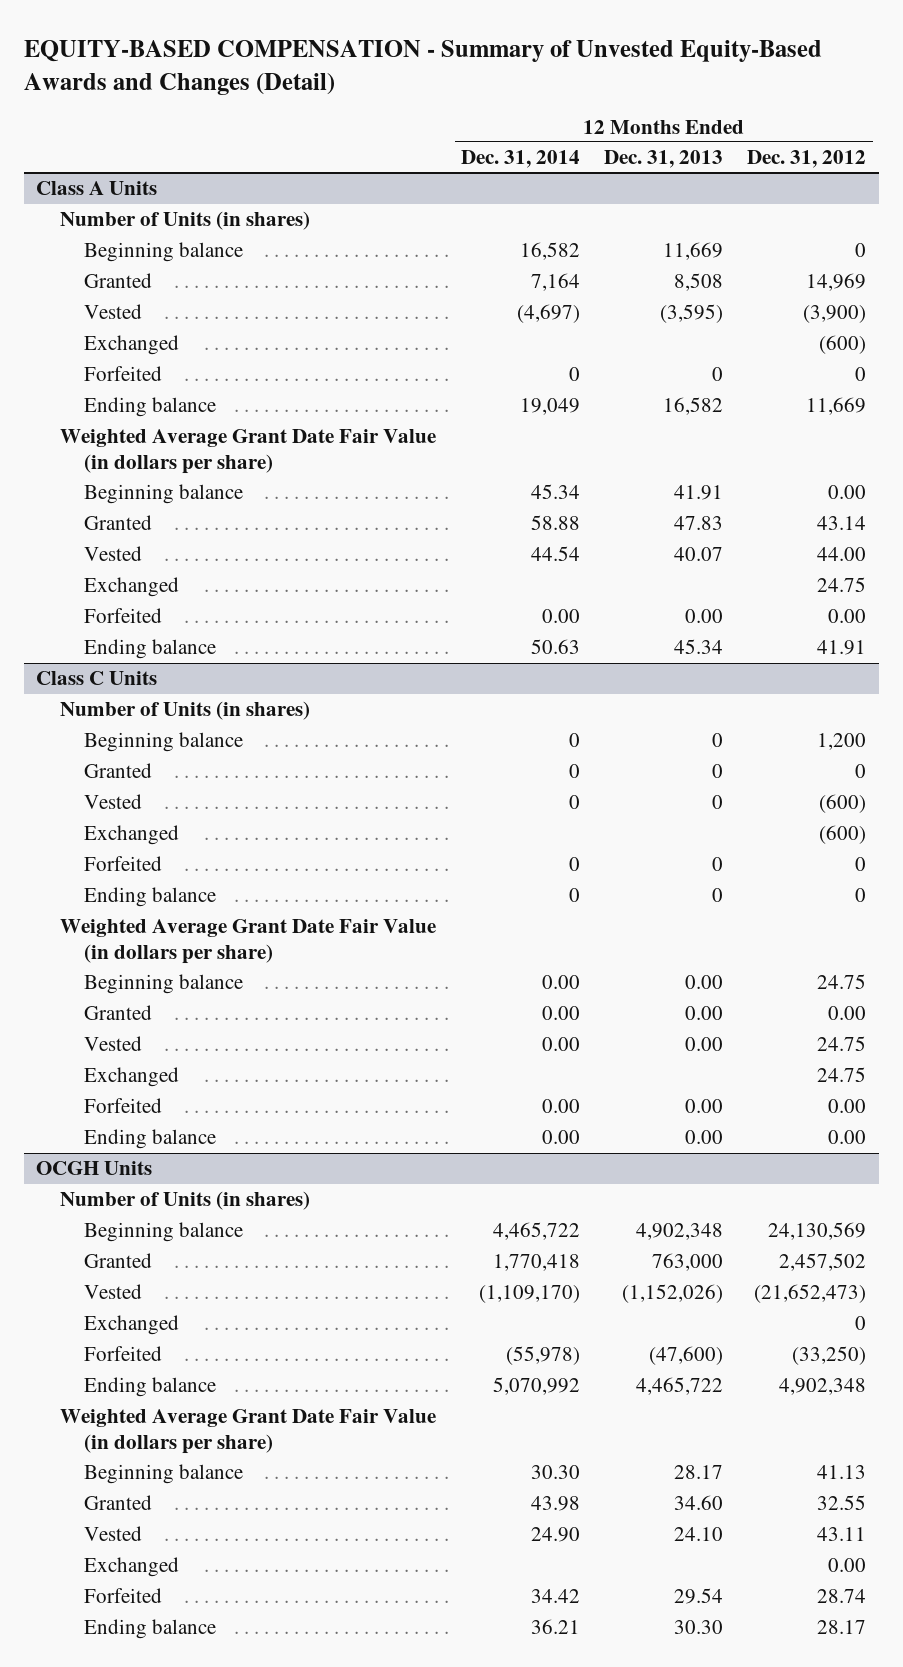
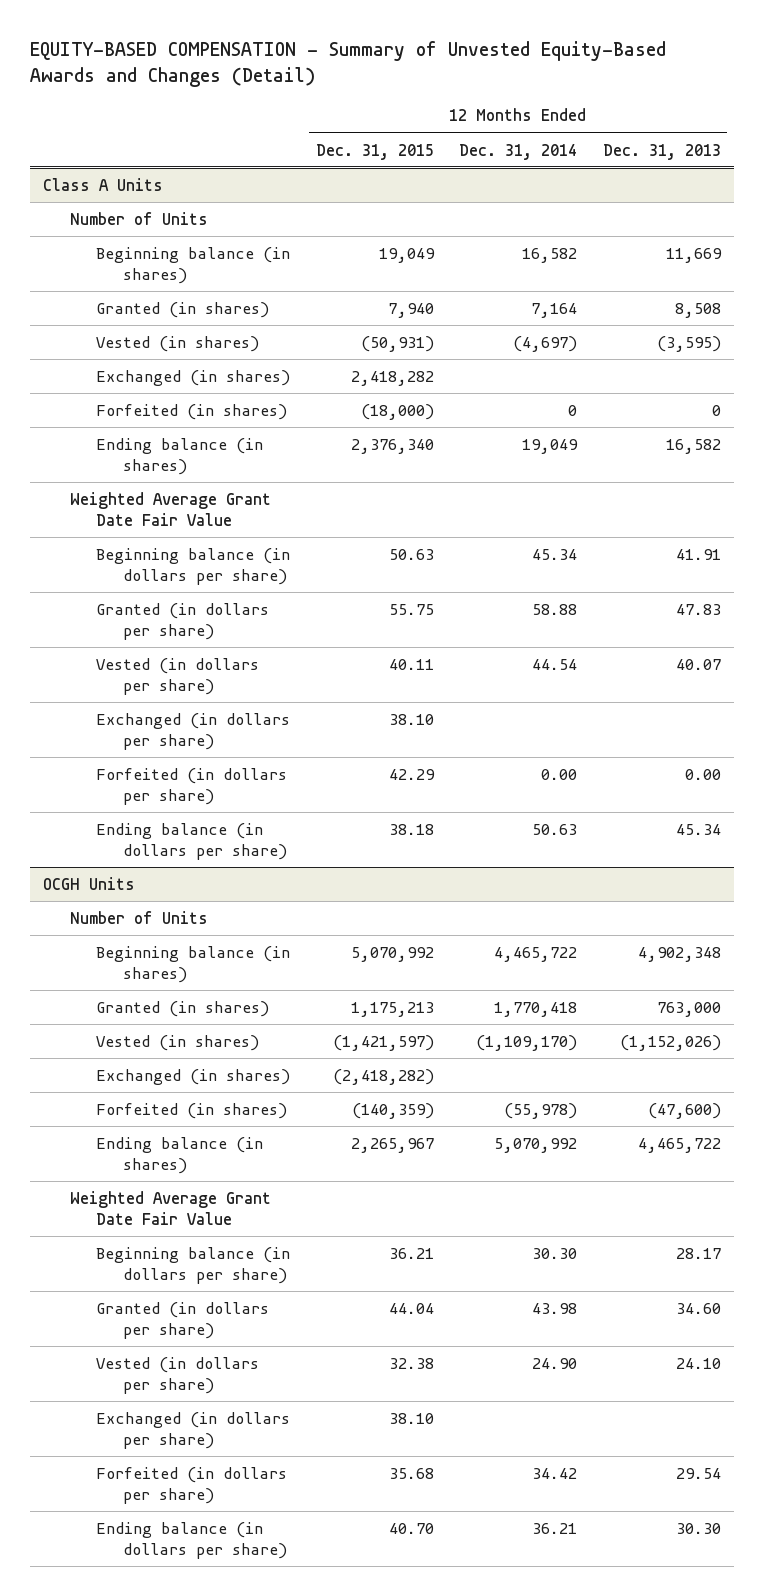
[747,150,867,169] Dec. 31, 2012 -> none
none -> [315,143,434,160] Dec. 31, 2015
[36,671,158,686] Class C Units -> none
[60,701,311,721] Number of Units (in shares) -> none
[84,732,244,753] Beginning balance -> none
[84,763,153,779] Granted -> none
[84,794,143,810] Vested -> none
[84,825,180,846] Exchanged -> none
[84,856,163,872] Forfeited -> none
[84,887,217,908] Ending balance -> none
[60,919,437,964] Weighted Average Grant Date Fair Value (in dollars per share) -> none
[84,974,244,995] Beginning balance -> none
[84,1005,153,1021] Granted -> none
[84,1036,143,1052] Vested -> none
[84,1067,180,1088] Exchanged -> none
[84,1098,163,1114] Forfeited -> none
[84,1129,217,1150] Ending balance -> none
[60,211,311,231] Number of Units (in shares) -> [69,211,208,225] Number of Units
[84,242,244,263] Beginning balance -> [96,246,291,284] Beginning balance (in shares)
[84,273,153,289] Granted -> [96,301,270,318] Granted (in shares)
[84,304,143,320] Vested -> [96,335,260,352] Vested (in shares)
[84,335,180,356] Exchanged -> [96,369,291,386] Exchanged (in shares)
[84,366,163,382] Forfeited -> [96,403,288,420] Forfeited (in shares)
[84,397,217,418] Ending balance -> [96,437,264,475] Ending balance (in shares)
[60,429,437,474] Weighted Average Grant Date Fair Value (in dollars per share) -> [69,491,271,526] Weighted Average Grant Date Fair Value
[84,484,244,505] Beginning balance -> [96,547,291,585] Beginning balance (in dollars per share)
[84,515,153,531] Granted -> [96,602,270,640] Granted (in dollars per share)
[84,546,143,562] Vested -> [96,657,260,695] Vested (in dollars per share)
[84,577,180,598] Exchanged -> [96,712,291,750] Exchanged (in dollars per share)
[84,608,163,624] Forfeited -> [96,767,288,805] Forfeited (in dollars per share)
[84,639,217,660] Ending balance -> [96,822,287,860] Ending balance (in dollars per share)
[60,1191,311,1211] Number of Units (in shares) -> [69,910,208,924] Number of Units
[84,1222,244,1243] Beginning balance -> [96,945,291,983] Beginning balance (in shares)
[84,1253,153,1269] Granted -> [96,1000,270,1017] Granted (in shares)
[84,1284,143,1300] Vested -> [96,1034,260,1051] Vested (in shares)
[84,1315,180,1336] Exchanged -> [96,1068,291,1085] Exchanged (in shares)
[84,1346,163,1362] Forfeited -> [96,1102,288,1119] Forfeited (in shares)
[84,1377,217,1398] Ending balance -> [96,1136,264,1174] Ending balance (in shares)
[60,1409,437,1454] Weighted Average Grant Date Fair Value (in dollars per share) -> [69,1190,271,1225] Weighted Average Grant Date Fair Value
[84,1464,244,1485] Beginning balance -> [96,1246,291,1284] Beginning balance (in dollars per share)
[84,1495,153,1511] Granted -> [96,1301,270,1339] Granted (in dollars per share)
[84,1526,143,1542] Vested -> [96,1356,260,1394] Vested (in dollars per share)
[84,1557,180,1578] Exchanged -> [96,1411,291,1449] Exchanged (in dollars per share)
[84,1588,163,1604] Forfeited -> [96,1466,288,1504] Forfeited (in dollars per share)
[84,1619,217,1640] Ending balance -> [96,1521,287,1559] Ending balance (in dollars per share)

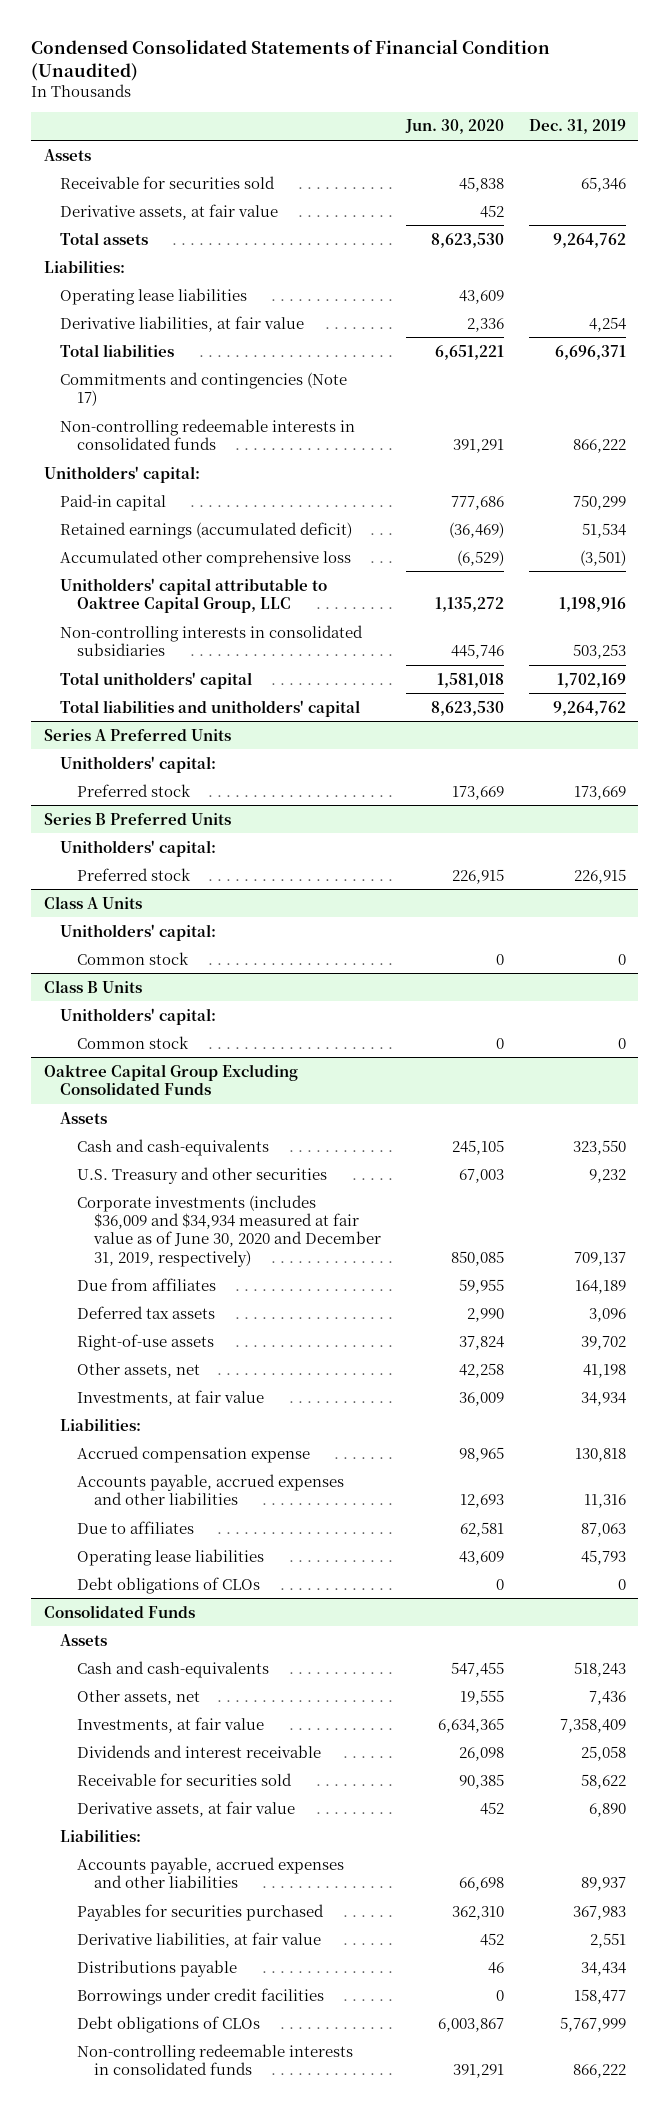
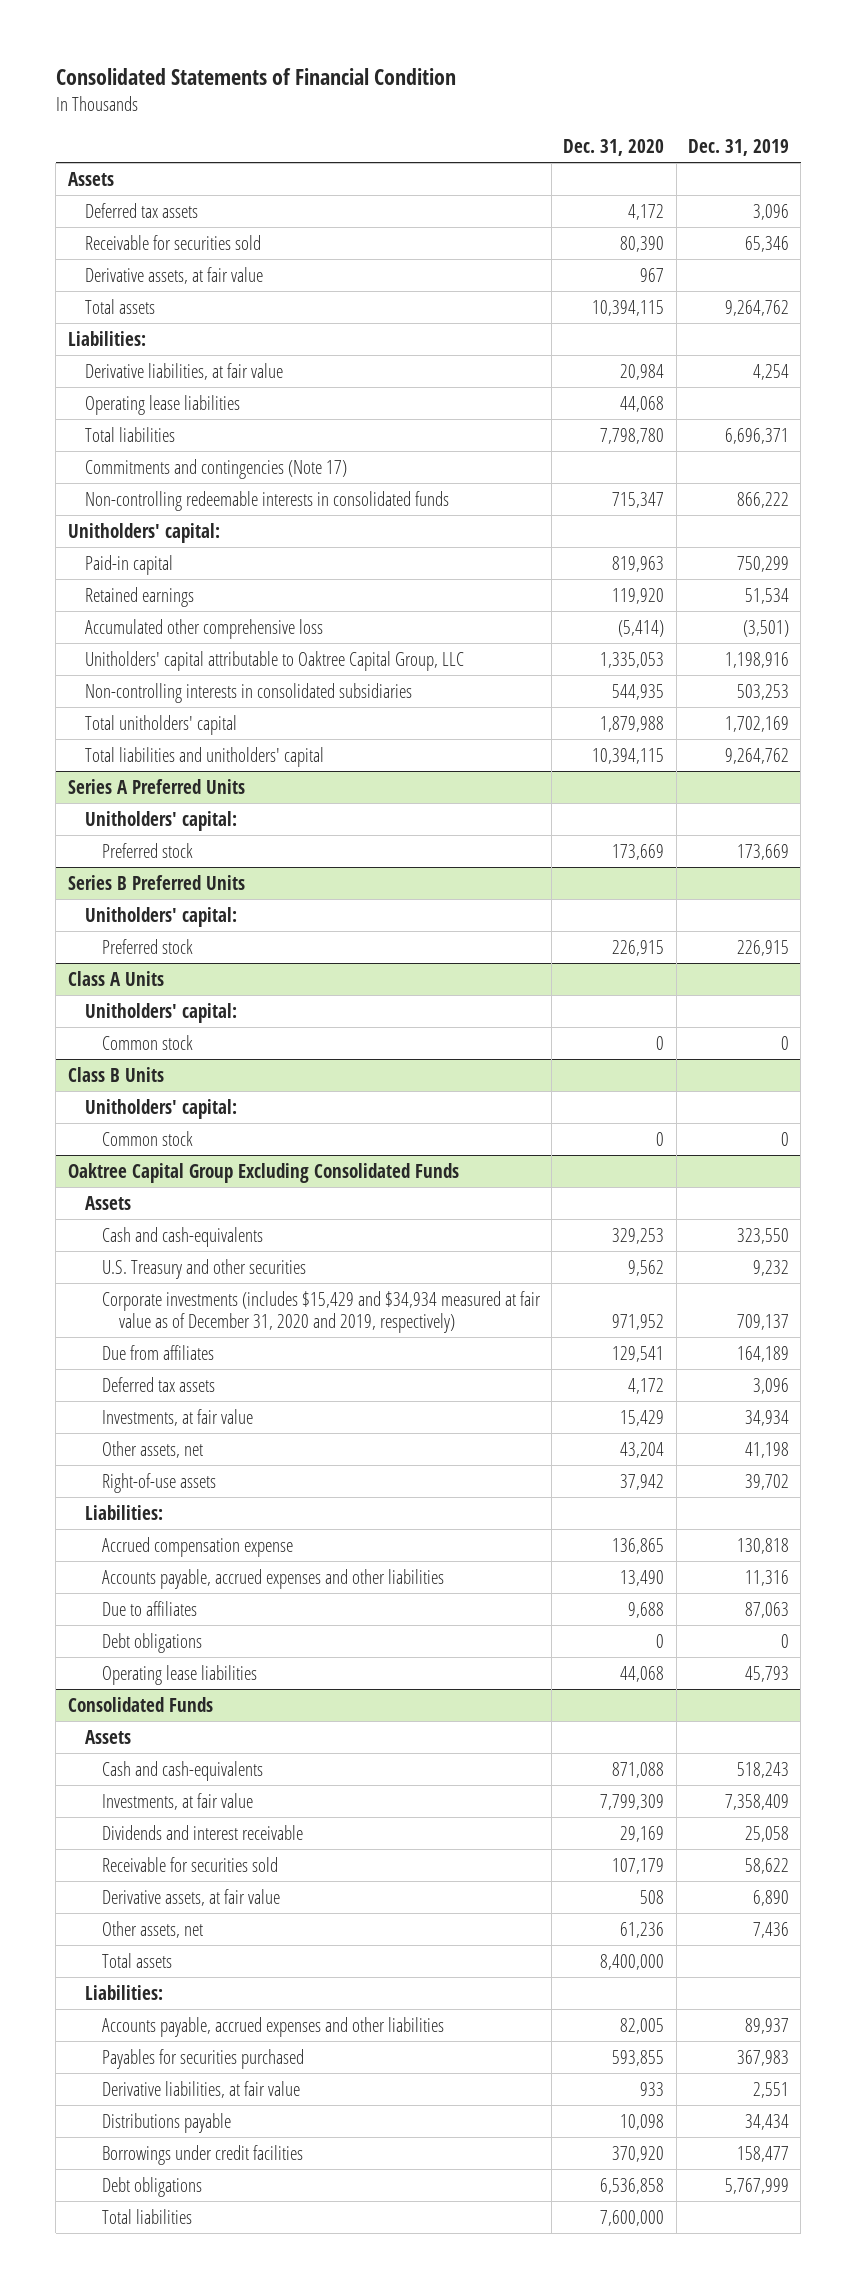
[31,39,551,82] Condensed Consolidated Statements of Financial Condition (Unaudited) -> [55,68,456,86] Consolidated Statements of Financial Condition
[404,119,504,135] Jun. 30, 2020 -> none
none -> [563,138,665,156] Dec. 31, 2020
none -> [84,202,198,218] Deferred tax assets
[60,287,248,305] Operating lease liabilities -> [84,394,240,415] Operating lease liabilities
[60,521,353,539] Retained earnings (accumulated deficit) -> [84,586,194,607] Retained earnings
[77,1194,381,1267] Corporate investments (includes $36,009 and $34,934 measured at fair value as of June 30, 2020 and December 31, 2019, respectively) -> [102,1290,542,1333] Corporate investments (includes $15,429 and $34,934 measured at fair value as of December 31, 2020 and 2019, respectively)
[77,1362,201,1378] Other assets, net -> [102,1440,204,1458] Other assets, net
[77,1333,215,1351] Right-of-use assets -> [102,1472,217,1493] Right-of-use assets
none -> [102,1632,203,1653] Debt obligations
[77,1576,261,1594] Debt obligations of CLOs -> none
[77,1689,201,1705] Other assets, net -> [102,1920,204,1938] Other assets, net
none -> [102,1952,173,1968] Total assets
[77,2043,354,2075] Non-controlling redeemable interests in consolidated funds -> none
[77,2015,261,2033] Debt obligations of CLOs -> [102,2176,203,2197] Debt obligations
none -> [102,2208,193,2224] Total liabilities

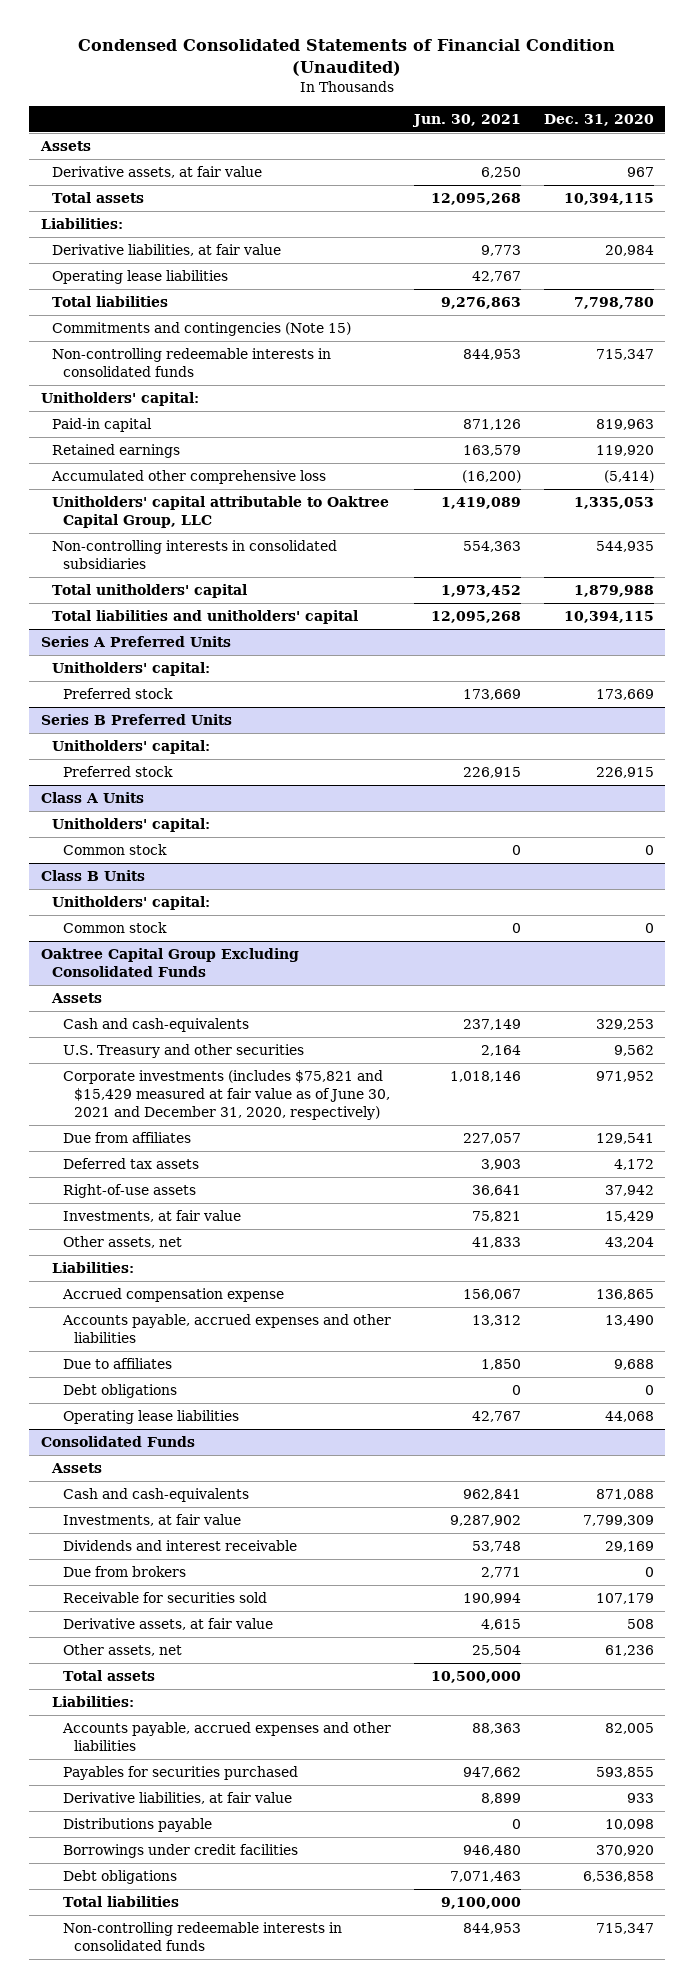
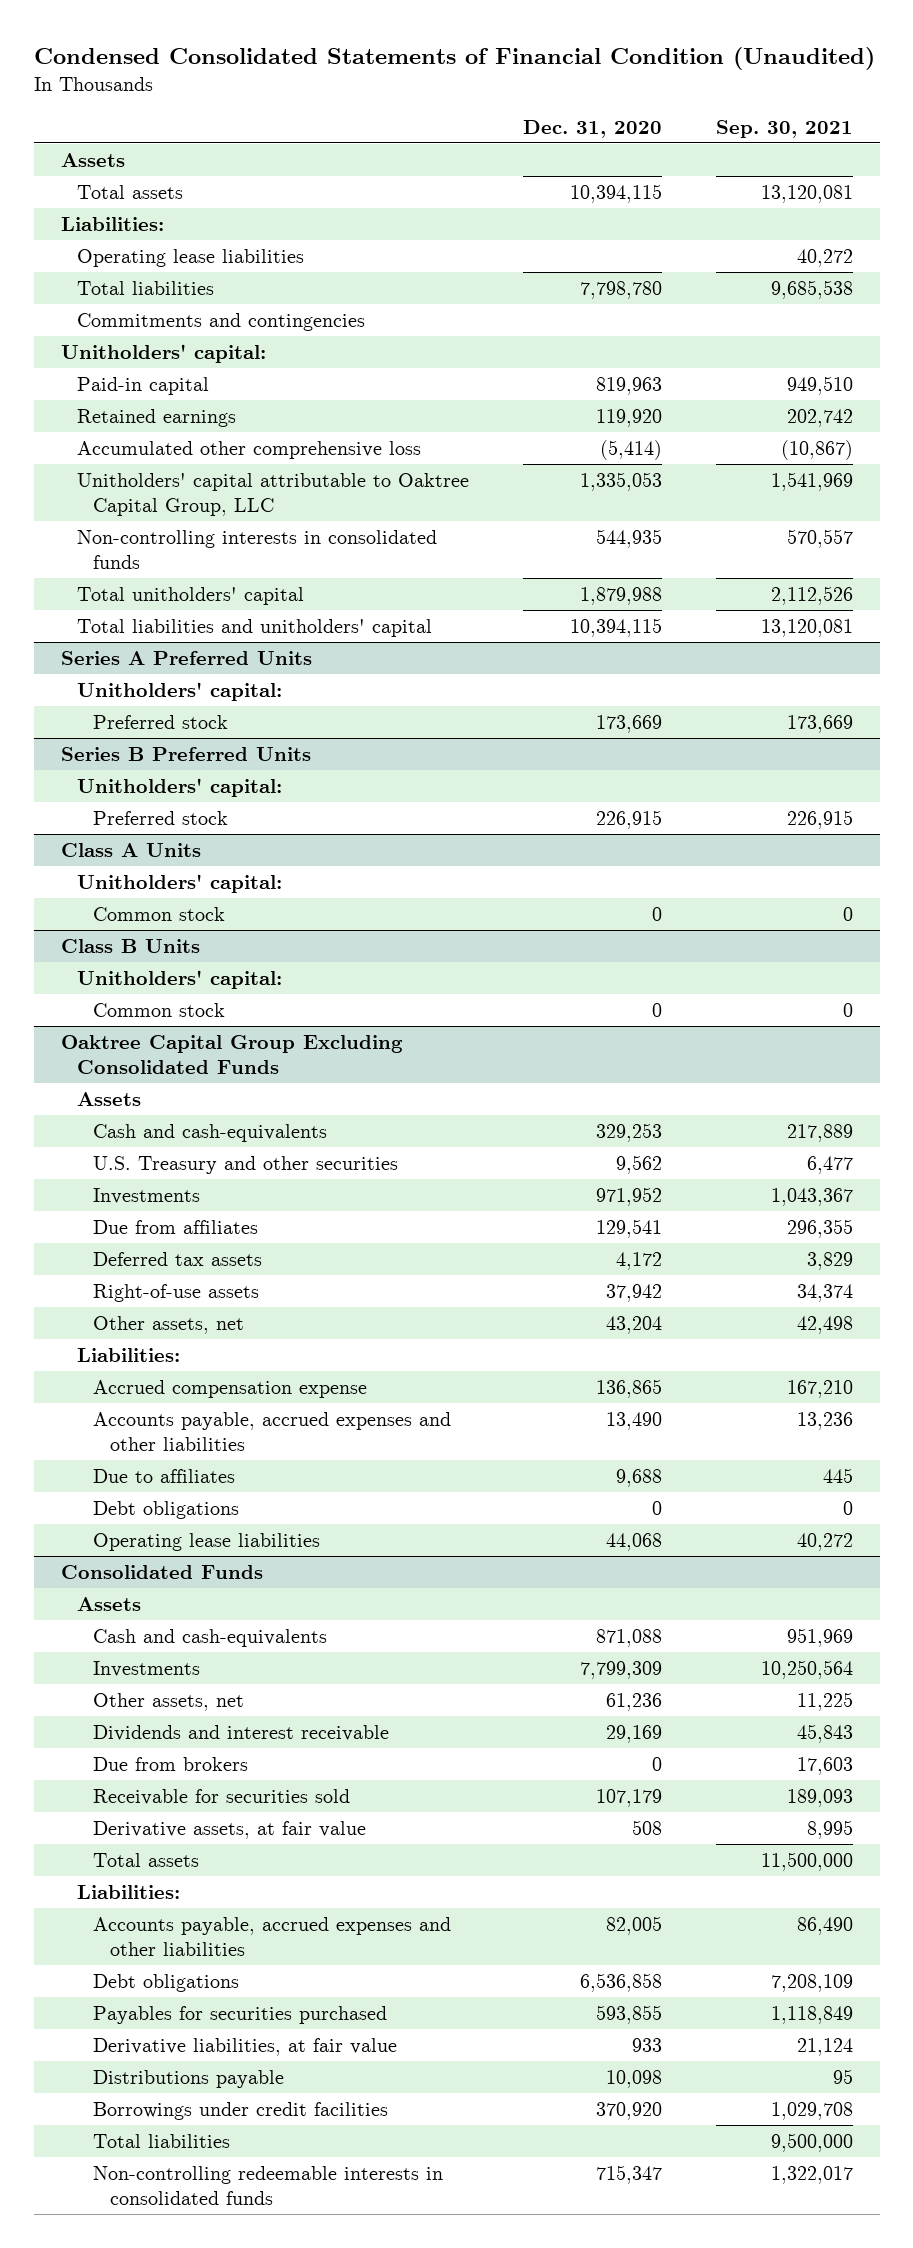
[411,114,521,128] Jun. 30, 2021 -> none
none -> [715,119,853,138] Sep. 30, 2021
[52,165,263,178] Derivative assets, at fair value -> none
[52,243,282,256] Derivative liabilities, at fair value -> none
[52,347,332,378] Non-controlling redeemable interests in consolidated funds -> none
[52,321,352,336] Commitments and contingencies (Note 15) -> [77,312,366,331] Commitments and contingencies
[52,539,338,570] Non-controlling interests in consolidated subsidiaries -> [77,529,438,569] Non-controlling interests in consolidated funds
[63,1069,391,1121] Corporate investments (includes $75,821 and $15,429 measured at fair value as of June 30, 2021 and December 31, 2020, respectively) -> [93,1187,201,1204] Investments
[63,1209,242,1222] Investments, at fair value -> none
[63,1513,242,1526] Investments, at fair value -> [93,1660,201,1677] Investments
[63,1643,183,1656] Other assets, net -> [93,1692,245,1711] Other assets, net
[63,1869,178,1884] Debt obligations -> [93,1973,240,1992] Debt obligations

